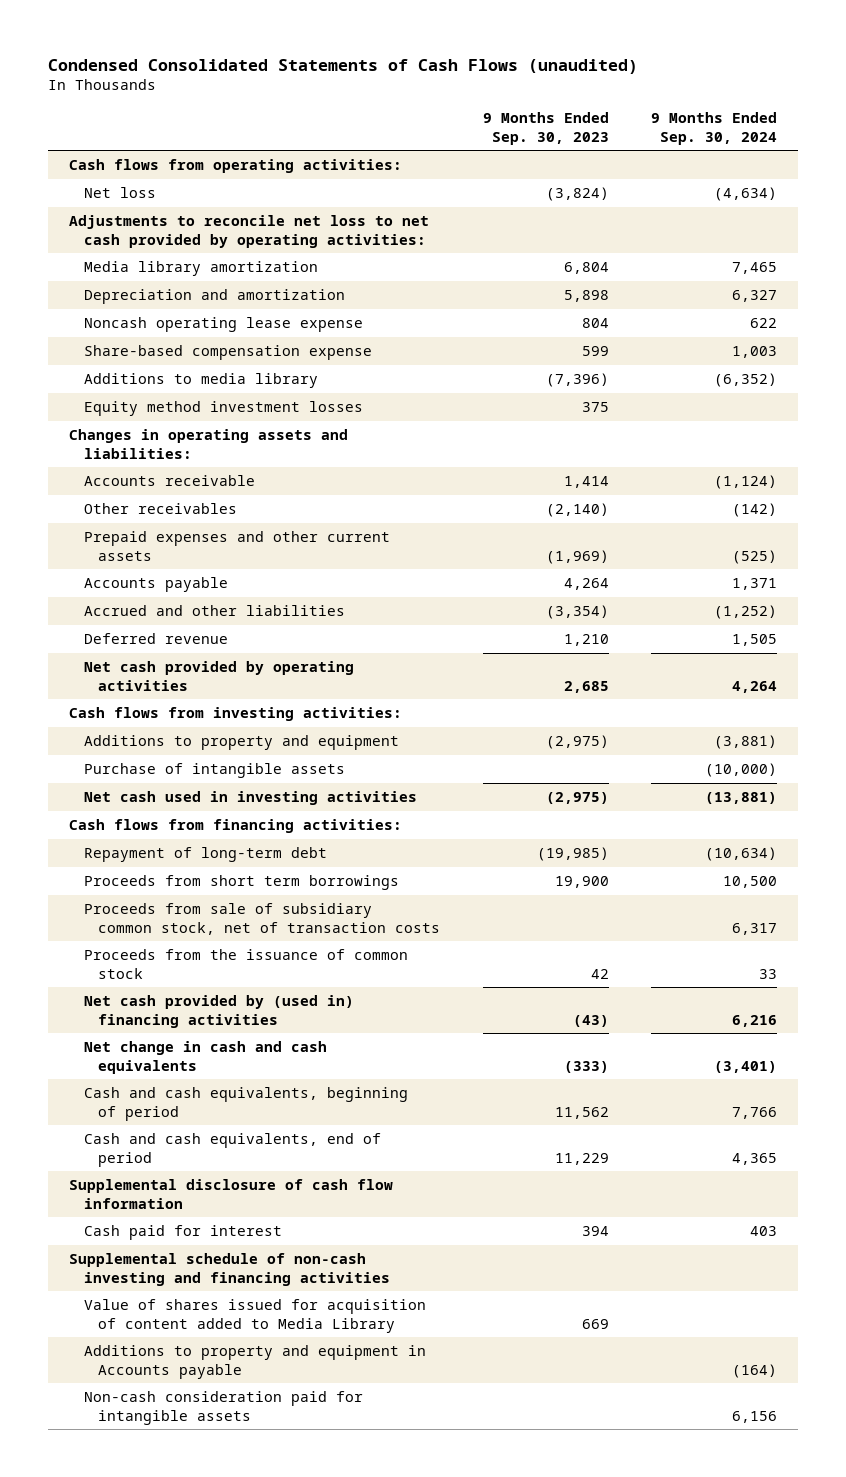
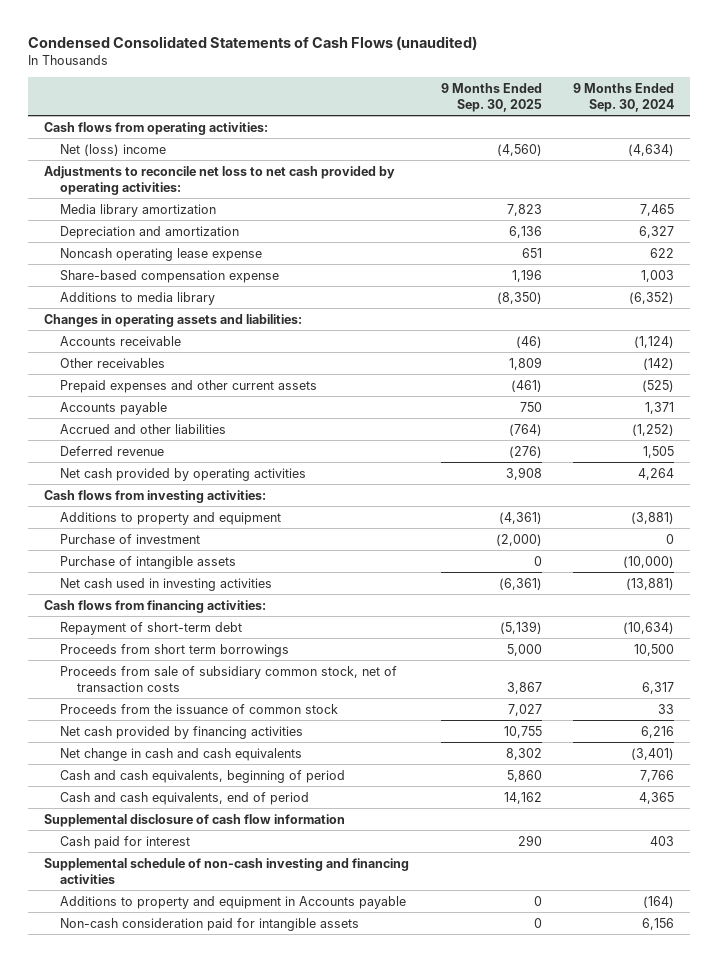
[482,112,609,145] 9 Months Ended Sep. 30, 2023 -> none
none -> [440,82,542,112] 9 Months Ended Sep. 30, 2025
[83,187,156,199] Net loss -> [60,143,167,156] Net (loss) income
[83,401,363,417] Equity method investment losses -> none
none -> [60,533,201,544] Purchase of investment
[83,847,327,863] Repayment of long-term debt -> [60,621,243,635] Repayment of short-term debt
[83,995,354,1028] Net cash provided by (used in) financing activities -> [60,725,304,739] Net cash provided by financing activities
[83,1299,426,1333] Value of shares issued for acquisition of content added to Media Library -> none

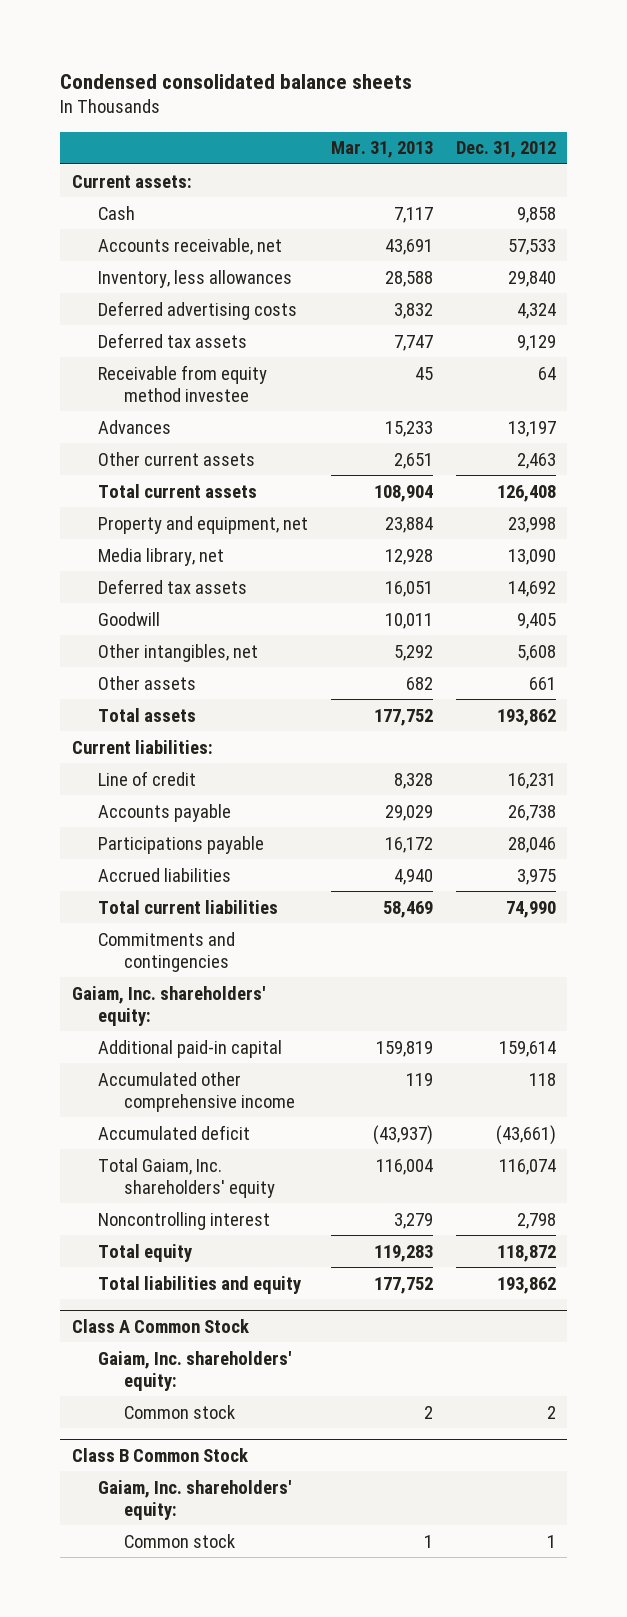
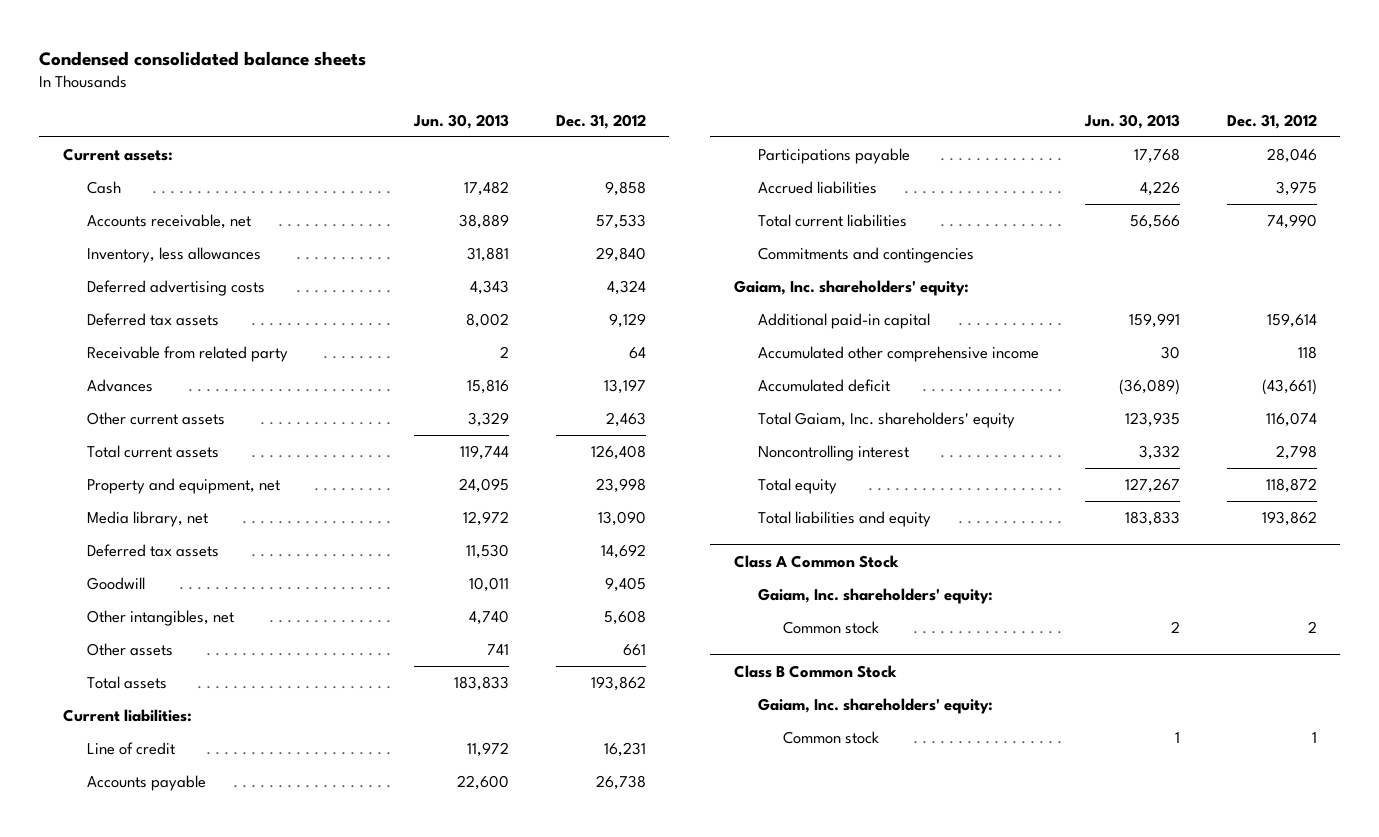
[330,141,433,159] Mar. 31, 2013 -> none
none -> [413,113,510,129] Jun. 30, 2013
[97,364,267,402] Receivable from equity method investee -> [86,346,288,363] Receivable from related party

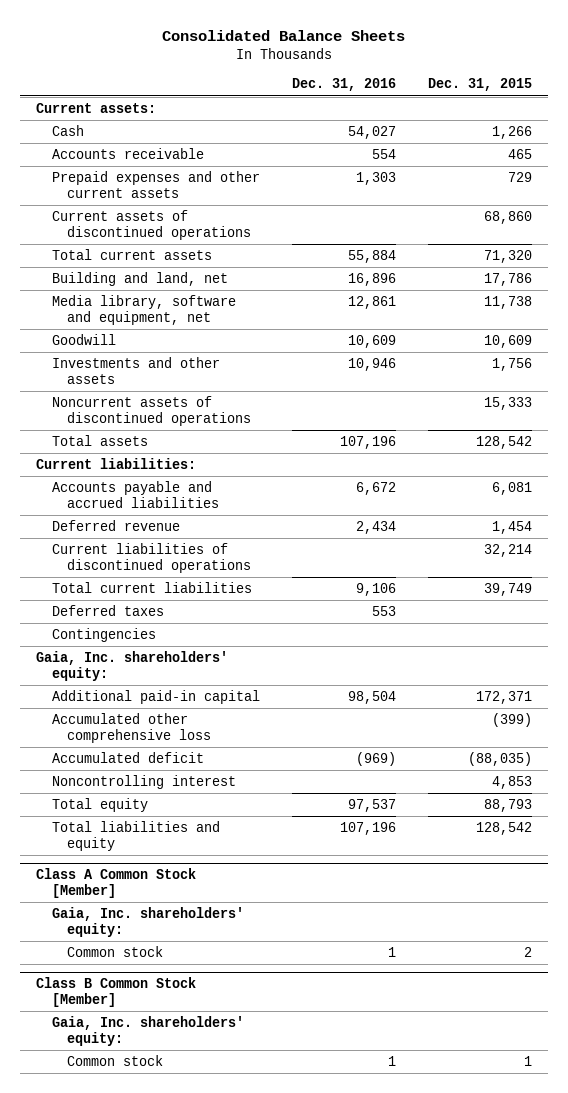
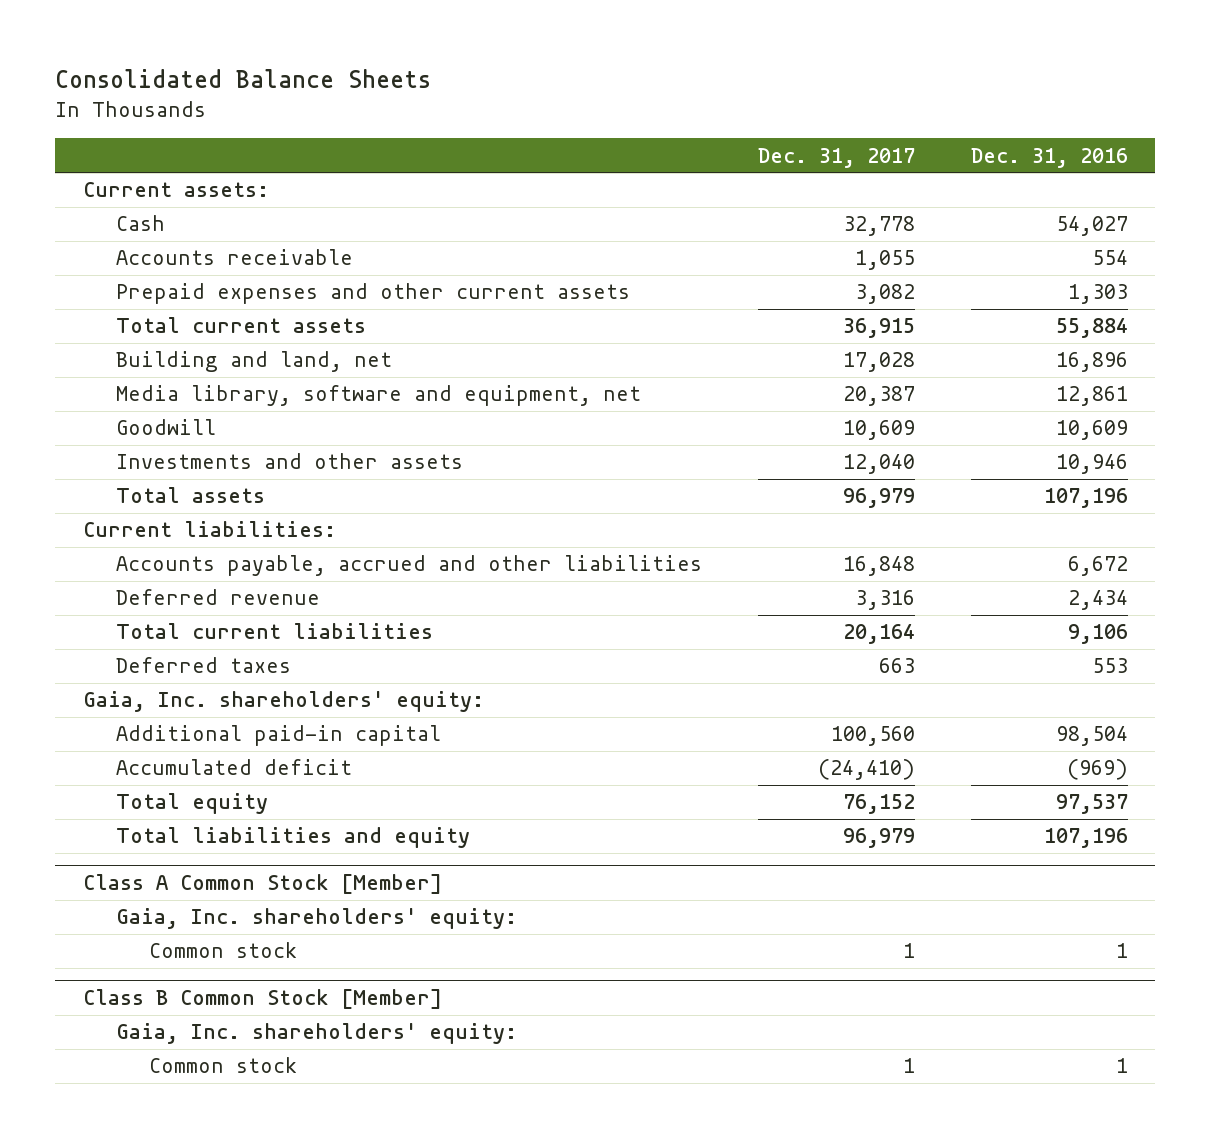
[427,78,532,92] Dec. 31, 2015 -> none
none -> [757,147,915,168] Dec. 31, 2017
[51,210,251,241] Current assets of discontinued operations -> none
[51,396,251,427] Noncurrent assets of discontinued operations -> none
[51,481,219,509] Accounts payable and accrued liabilities -> [115,555,702,577] Accounts payable, accrued and other liabilities
[51,543,251,574] Current liabilities of discontinued operations -> none
[51,628,156,643] Contingencies -> none
[51,713,211,744] Accumulated other comprehensive loss -> none
[51,775,236,790] Noncontrolling interest -> none

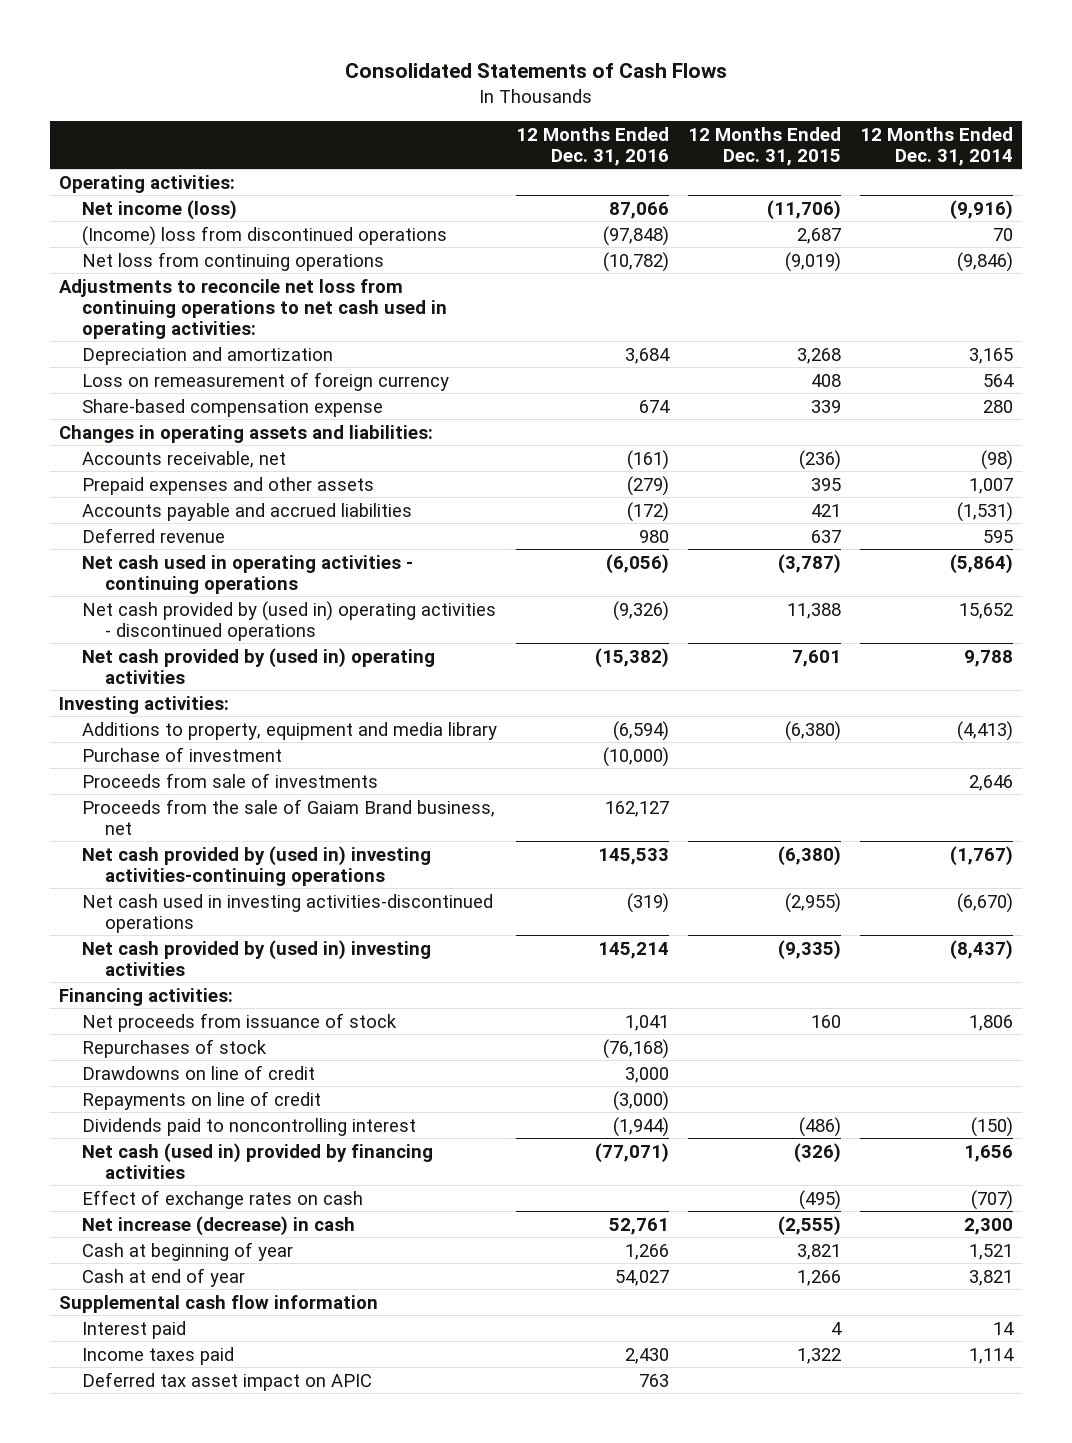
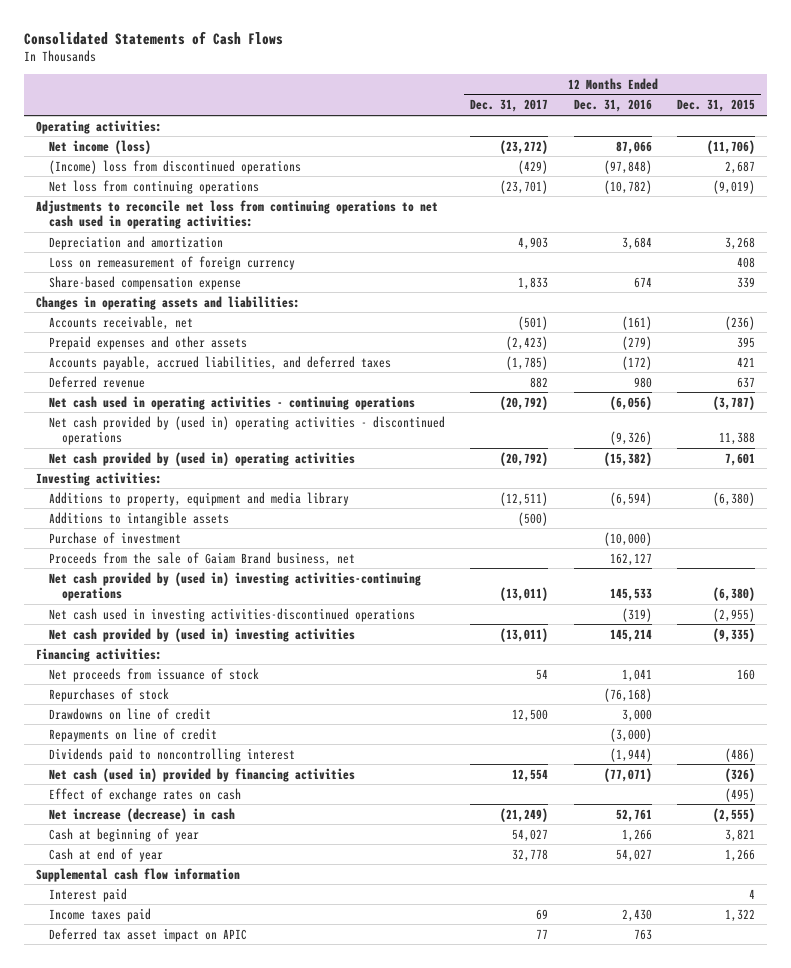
[859,126,1013,166] 12 Months Ended Dec. 31, 2014 -> none
none -> [470,99,549,113] Dec. 31, 2017
[81,502,412,521] Accounts payable and accrued liabilities -> [49,355,392,370] Accounts payable, accrued liabilities, and deferred taxes
none -> [49,511,230,526] Additions to intangible assets
[81,772,378,788] Proceeds from sale of investments -> none

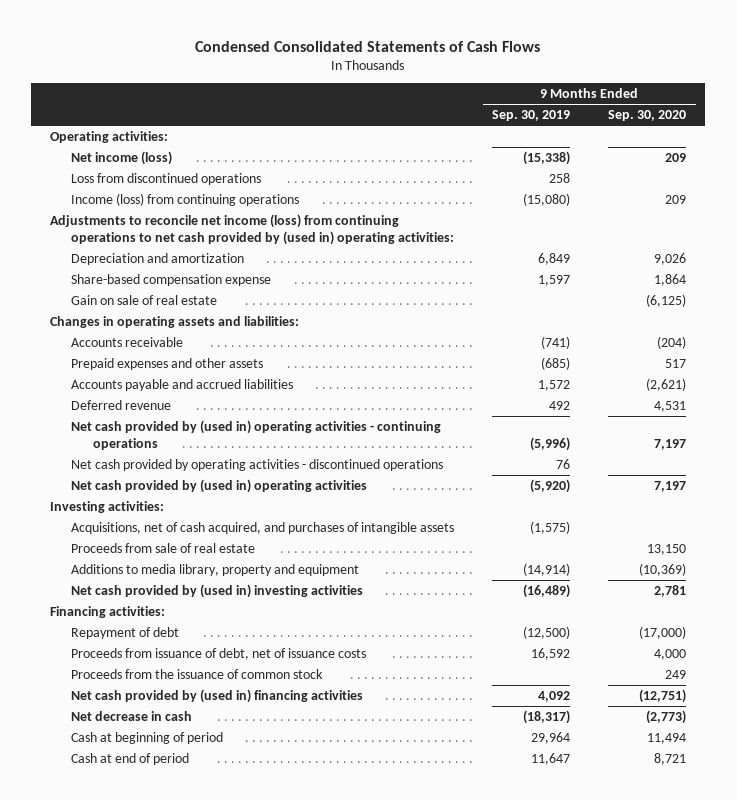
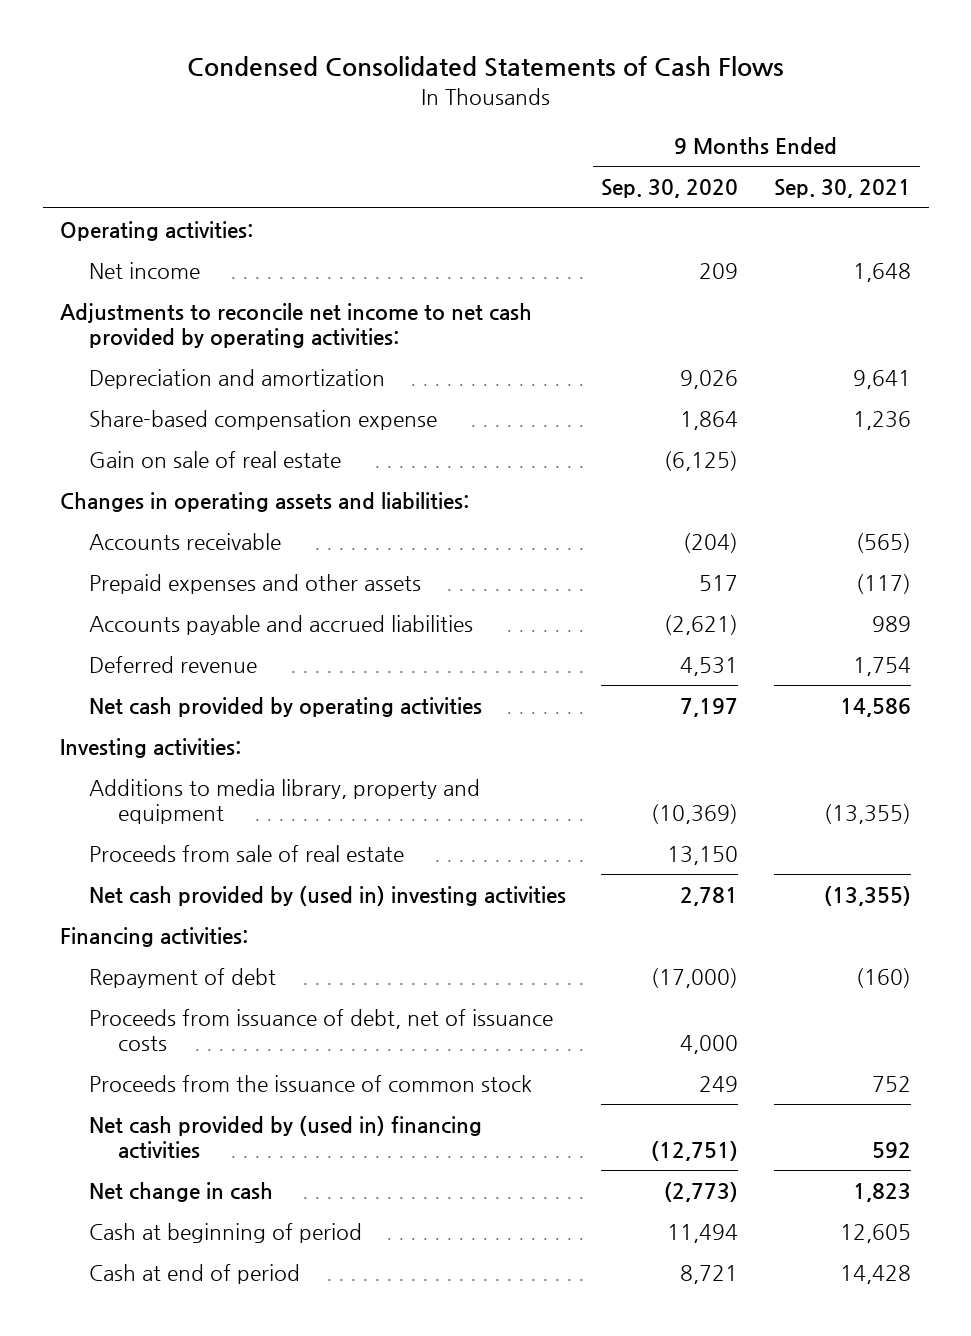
[492,109,571,121] Sep. 30, 2019 -> none
none -> [773,179,911,199] Sep. 30, 2021
[71,172,262,185] Loss from discontinued operations -> none
[71,192,300,206] Income (loss) from continuing operations -> none
[71,150,173,165] Net income (loss) -> [89,262,201,280] Net income
[50,213,455,245] Adjustments to reconcile net income (loss) from continuing operations to net cash provided by (used in) operating activities: -> [60,303,533,349] Adjustments to reconcile net income to net cash provided by operating activities:
[71,419,442,450] Net cash provided by (used in) operating activities - continuing operations -> none
[71,458,444,471] Net cash provided by operating activities - discontinued operations -> none
[71,478,368,493] Net cash provided by (used in) operating activities -> [89,697,483,718] Net cash provided by operating activities
[71,521,455,534] Acquisitions, net of cash acquired, and purchases of intangible assets -> none
[71,542,256,553] Proceeds from sale of real estate -> [89,845,405,863] Proceeds from sale of real estate
[71,710,193,721] Net decrease in cash -> [89,1182,274,1203] Net change in cash

